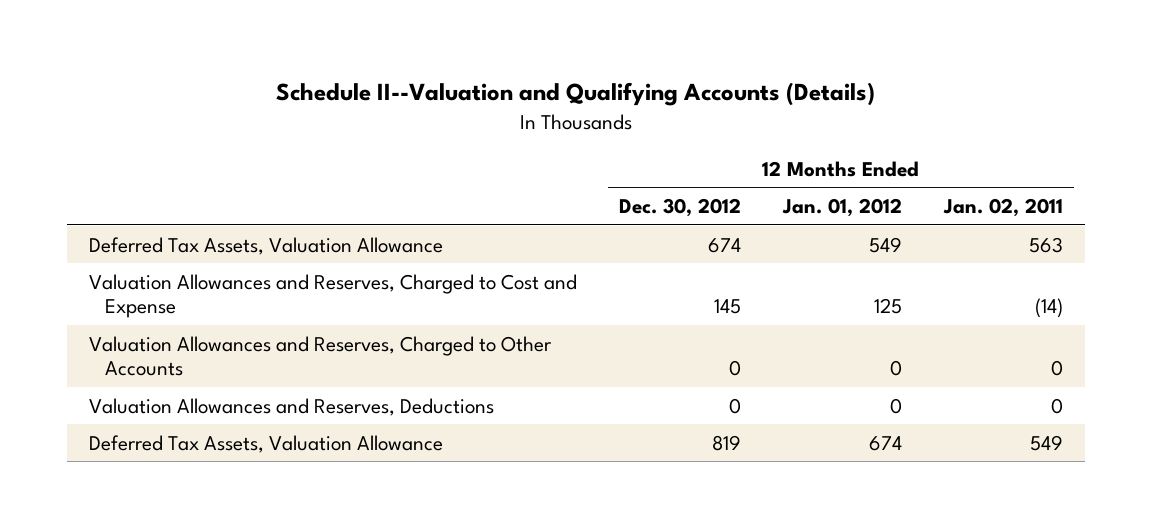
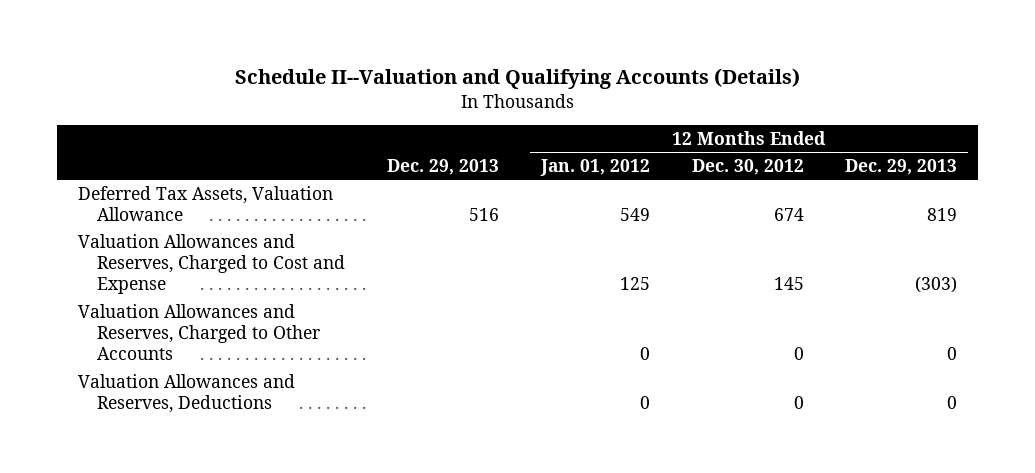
[943,198,1064,218] Jan. 02, 2011 -> none
none -> [386,159,499,176] Dec. 29, 2013
none -> [845,159,958,176] Dec. 29, 2013
[88,434,443,453] Deferred Tax Assets, Valuation Allowance -> none

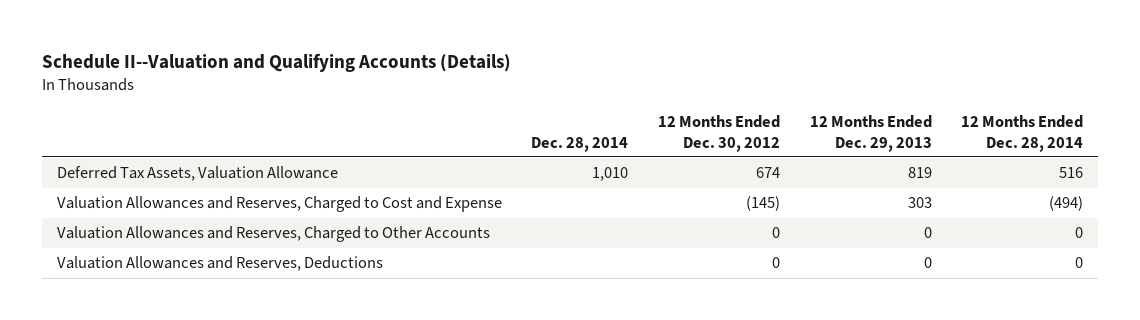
[386,159,499,176] Dec. 29, 2013 -> none
[539,159,650,177] Jan. 01, 2012 -> none
none -> [531,136,629,152] Dec. 28, 2014
none -> [961,114,1084,152] 12 Months Ended Dec. 28, 2014
[773,277,804,291] 145 -> [746,196,781,212] (145)
[915,276,958,294] (303) -> [907,197,932,209] 303

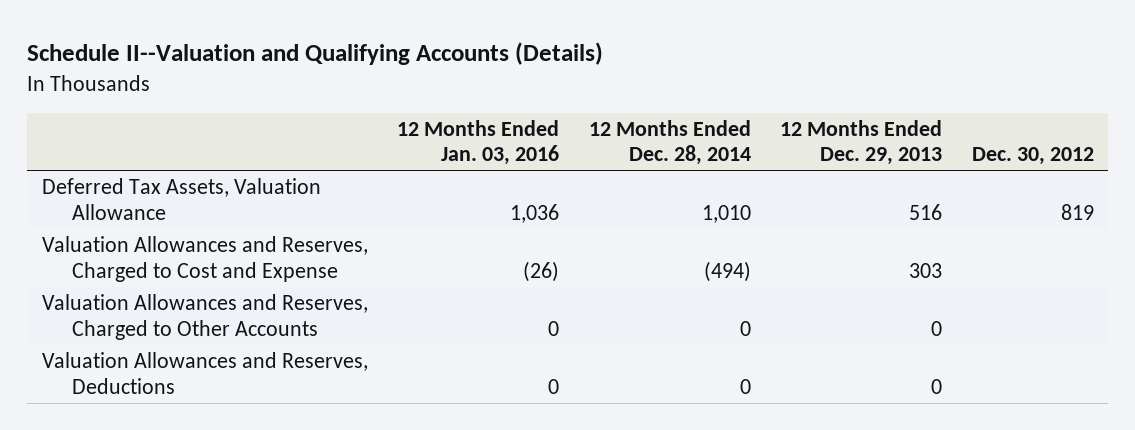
[531,136,629,152] Dec. 28, 2014 -> none
[658,114,781,152] 12 Months Ended Dec. 30, 2012 -> none
none -> [397,119,560,166] 12 Months Ended Jan. 03, 2016
none -> [971,147,1094,166] Dec. 30, 2012
[907,167,932,179] 819 -> [909,203,943,220] 516
[1059,167,1084,179] 516 -> [701,204,751,223] 1,010

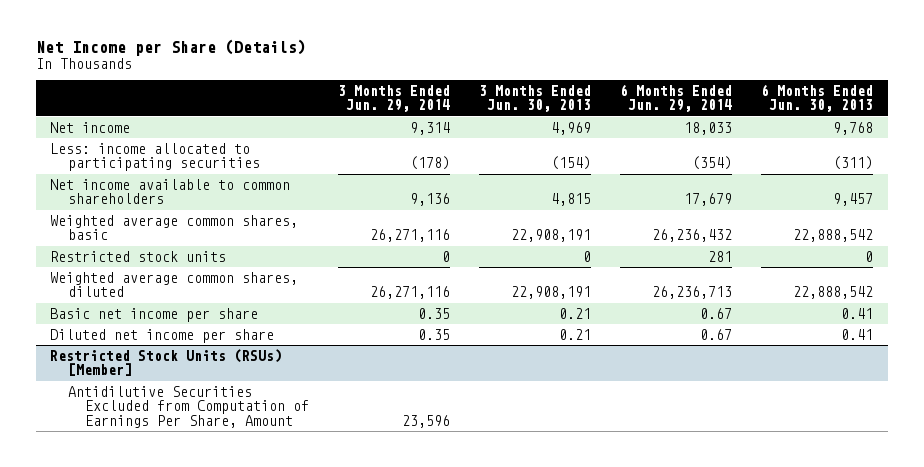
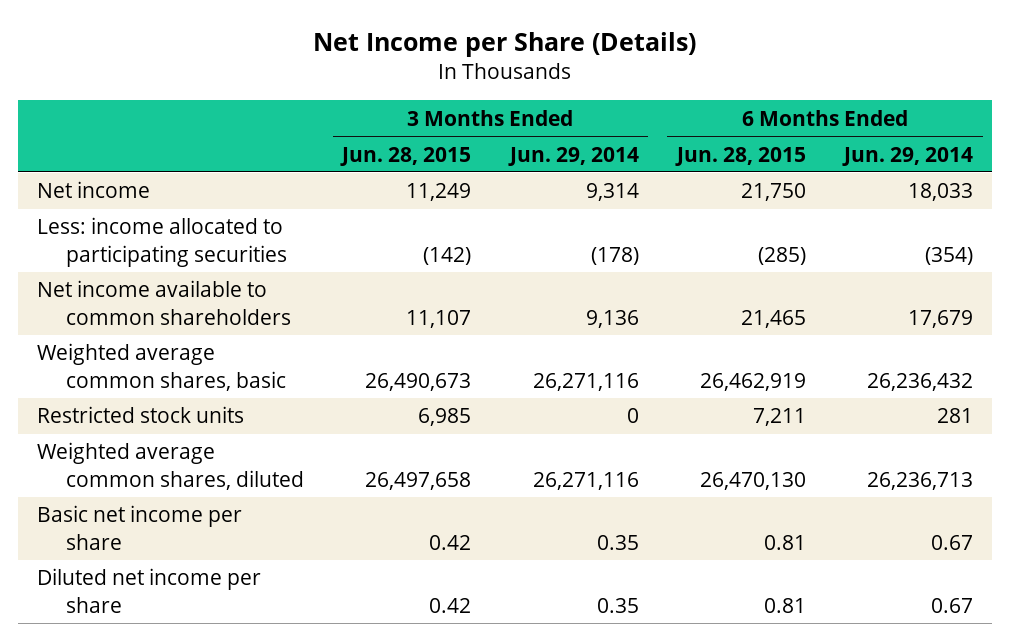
[479,84,592,113] 3 Months Ended Jun. 30, 2013 -> none
[761,83,874,113] 6 Months Ended Jun. 30, 2013 -> none
none -> [340,146,472,166] Jun. 28, 2015
none -> [674,146,806,166] Jun. 28, 2015
[50,348,283,377] Restricted Stock Units (RSUs) [Member] -> none
[67,385,310,428] Antidilutive Securities Excluded from Computation of Earnings Per Share, Amount -> none

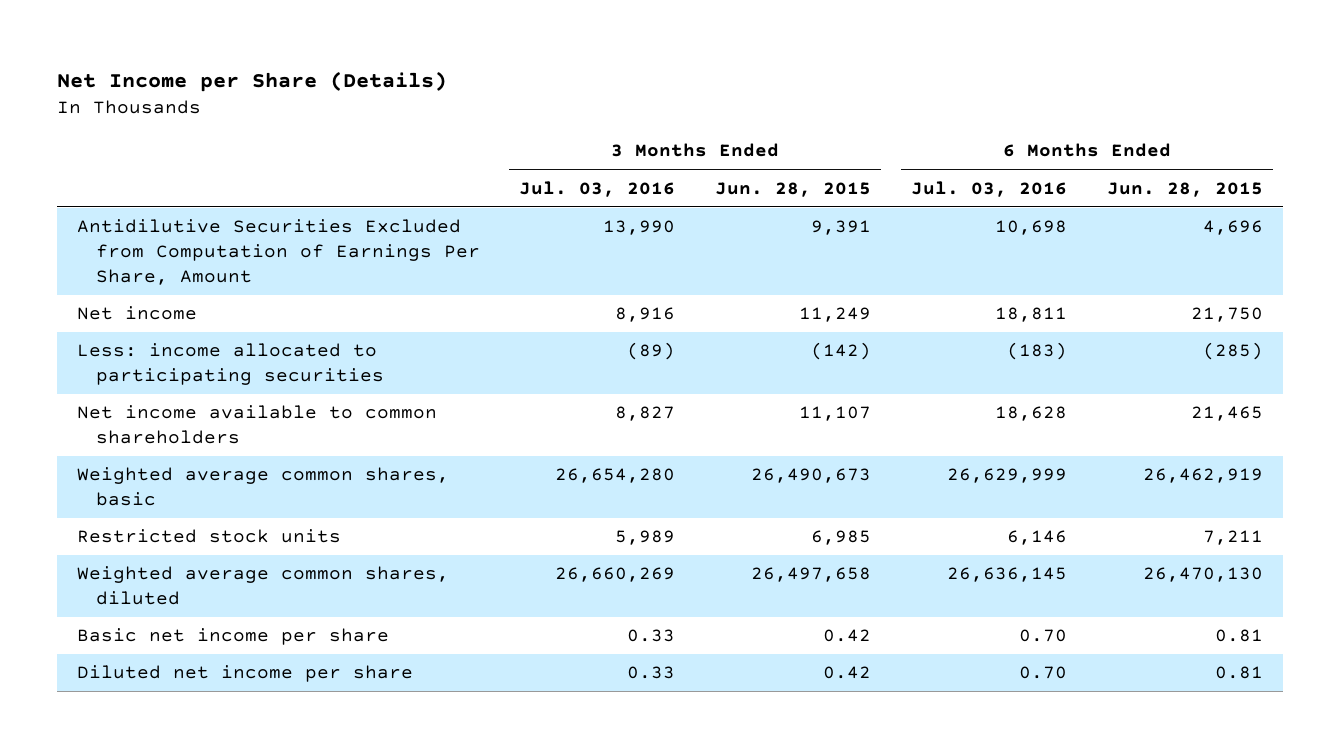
[507,146,639,166] Jun. 29, 2014 -> none
[842,146,974,166] Jun. 29, 2014 -> none
none -> [519,180,676,197] Jul. 03, 2016
none -> [911,180,1068,197] Jul. 03, 2016
none -> [76,219,480,286] Antidilutive Securities Excluded from Computation of Earnings Per Share, Amount

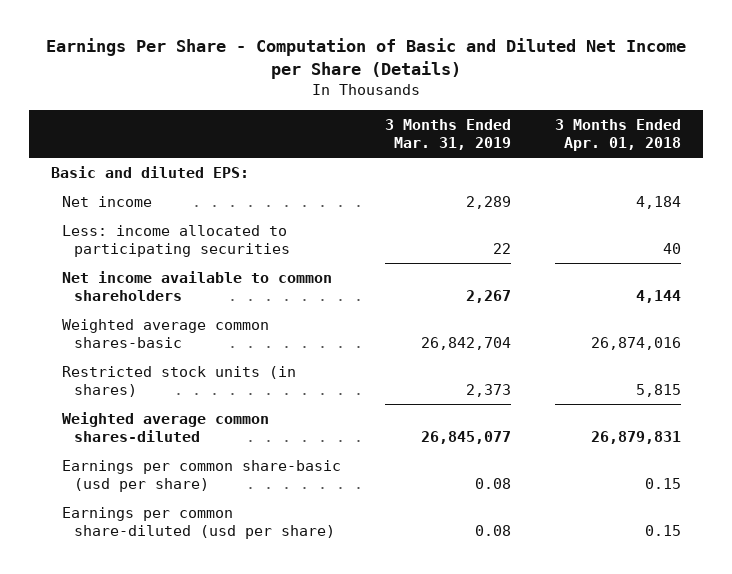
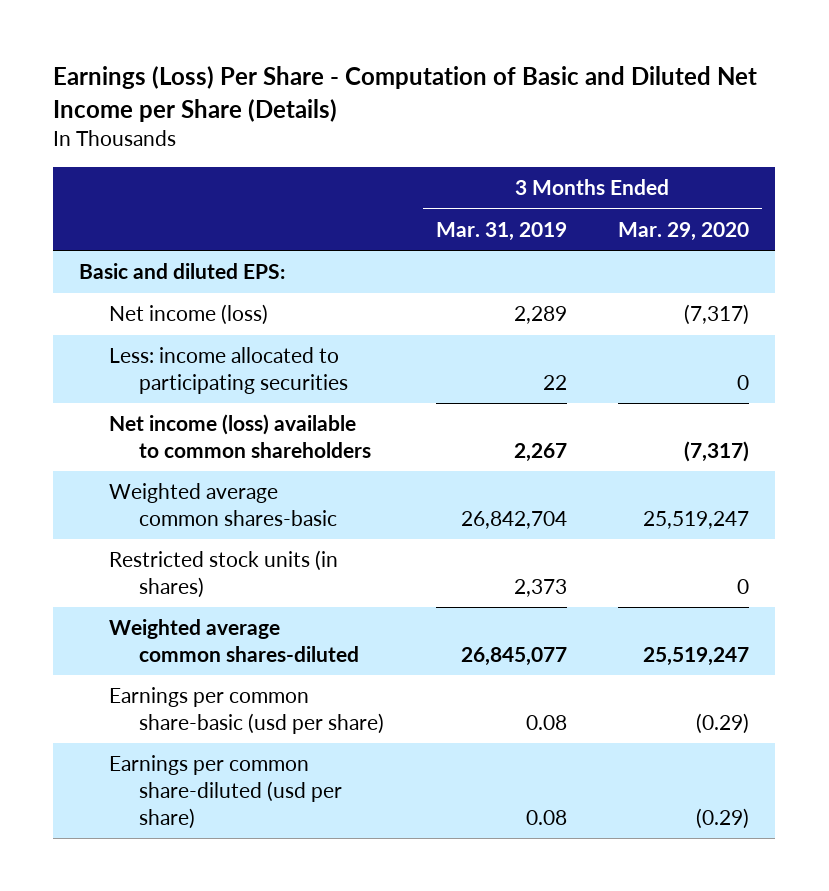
[45,37,686,79] Earnings Per Share - Computation of Basic and Diluted Net Income per Share (Details) -> [53,66,758,122] Earnings (Loss) Per Share - Computation of Basic and Diluted Net Income per Share (Details)
[554,118,681,151] 3 Months Ended Apr. 01, 2018 -> none
none -> [618,221,750,241] Mar. 29, 2020
[62,196,153,208] Net income -> [108,304,268,326] Net income (loss)
[62,271,333,301] Net income available to common shareholders -> [108,414,371,459] Net income (loss) available to common shareholders

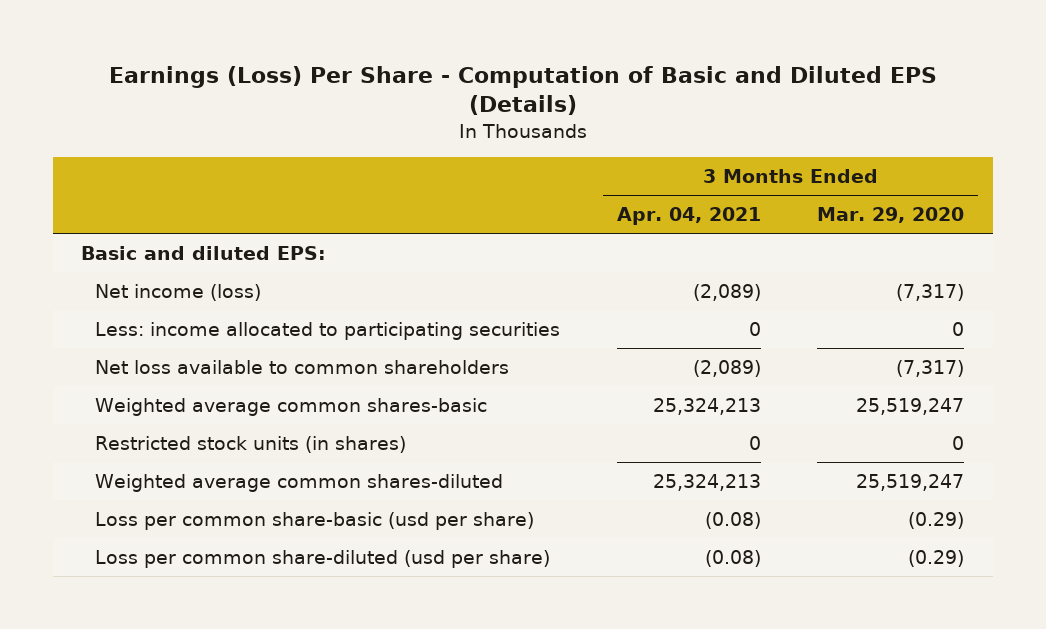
[53,66,758,122] Earnings (Loss) Per Share - Computation of Basic and Diluted Net Income per Share (Details) -> [108,65,937,116] Earnings (Loss) Per Share - Computation of Basic and Diluted EPS (Details)
[435,221,567,241] Mar. 31, 2019 -> none
none -> [616,207,761,226] Apr. 04, 2021
[108,414,371,459] Net income (loss) available to common shareholders -> [95,360,510,375] Net loss available to common shareholders
[108,687,384,735] Earnings per common share-basic (usd per share) -> [95,512,535,531] Loss per common share-basic (usd per share)
[108,755,342,829] Earnings per common share-diluted (usd per share) -> [95,550,551,569] Loss per common share-diluted (usd per share)

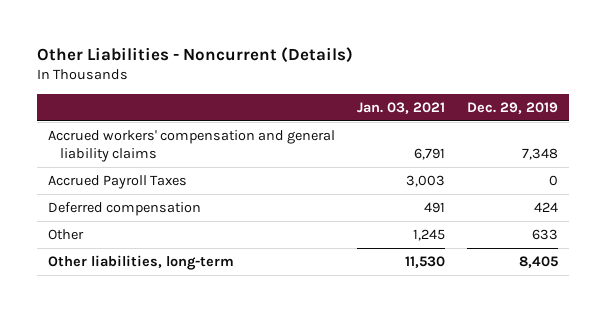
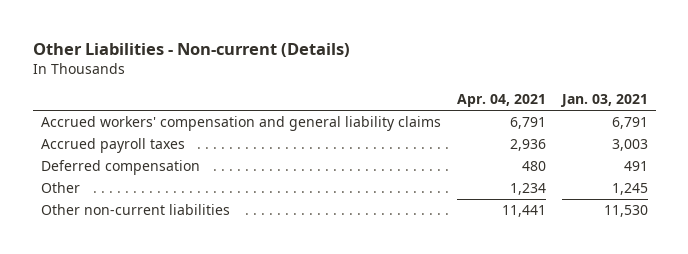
[36,46,353,63] Other Liabilities - Noncurrent (Details) -> [32,42,350,57] Other Liabilities - Non-current (Details)
[466,101,558,114] Dec. 29, 2019 -> none
none -> [456,94,546,108] Apr. 04, 2021
[47,175,187,190] Accrued Payroll Taxes -> [40,138,185,154] Accrued payroll taxes
[47,255,234,271] Other liabilities, long-term -> [40,204,230,216] Other non-current liabilities

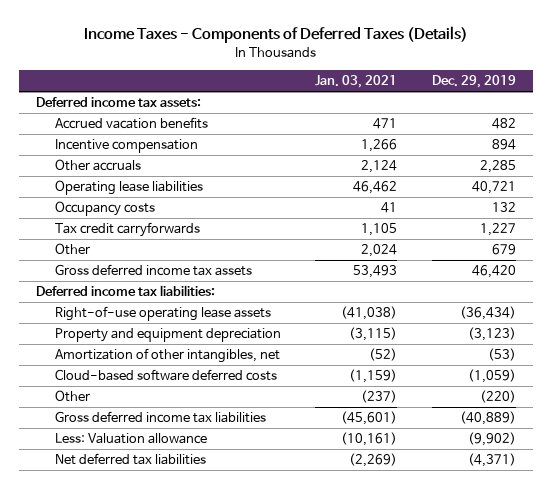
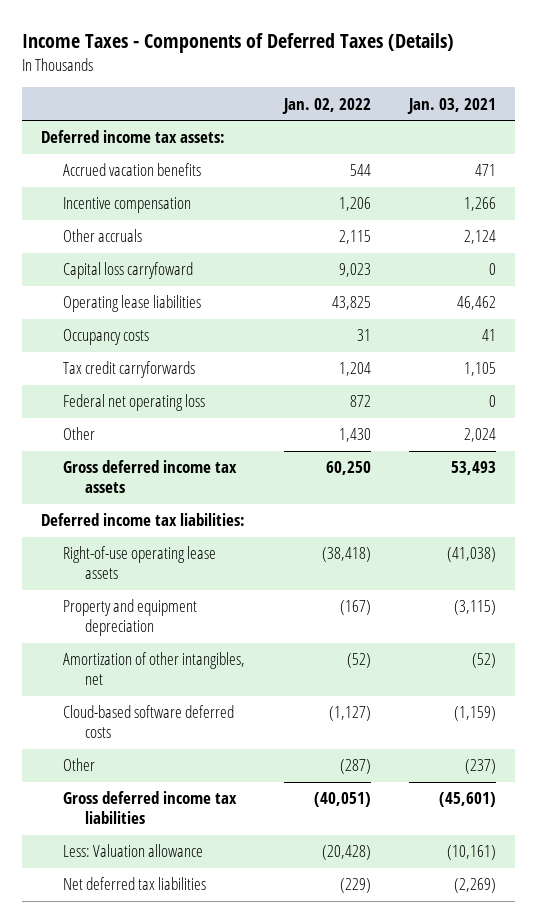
[431,75,516,89] Dec. 29, 2019 -> none
none -> [281,97,371,114] Jan. 02, 2022
none -> [63,262,194,280] Capital loss carryfoward
none -> [63,394,206,412] Federal net operating loss

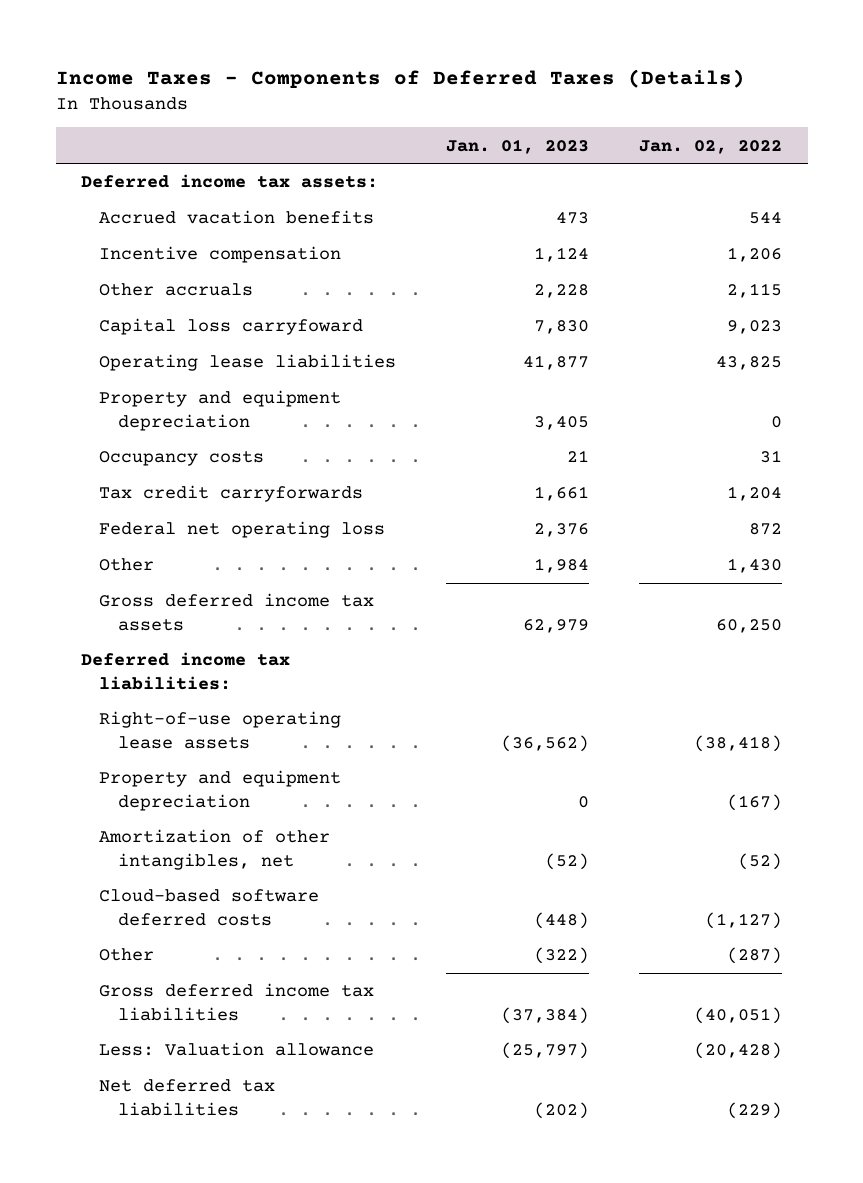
[407,97,497,114] Jan. 03, 2021 -> none
none -> [446,138,590,154] Jan. 01, 2023
none -> [99,390,342,431] Property and equipment depreciation

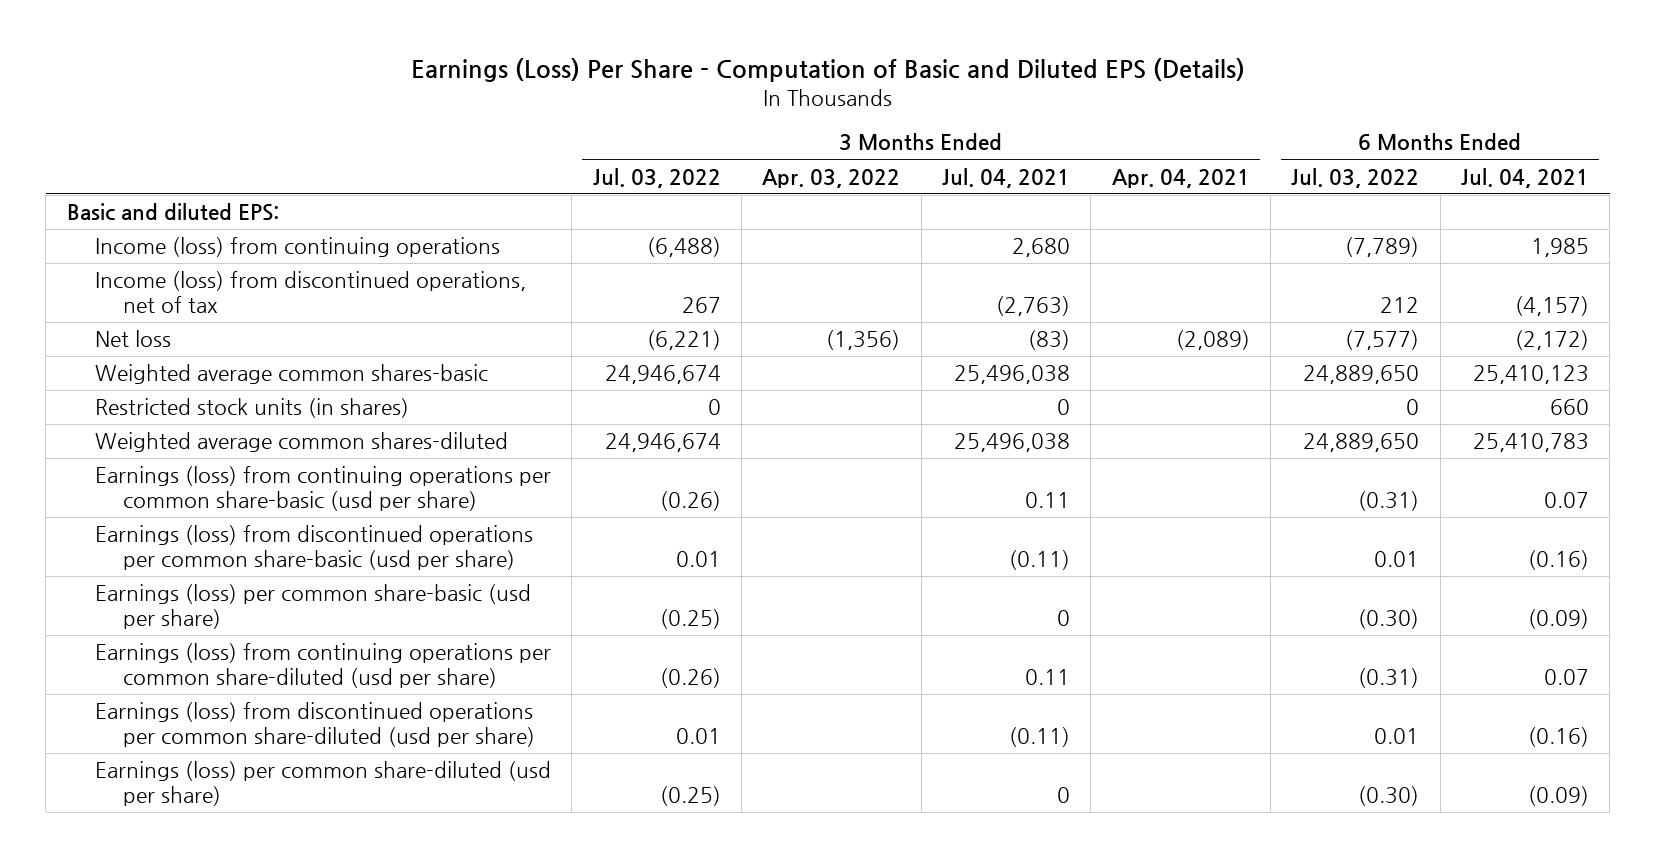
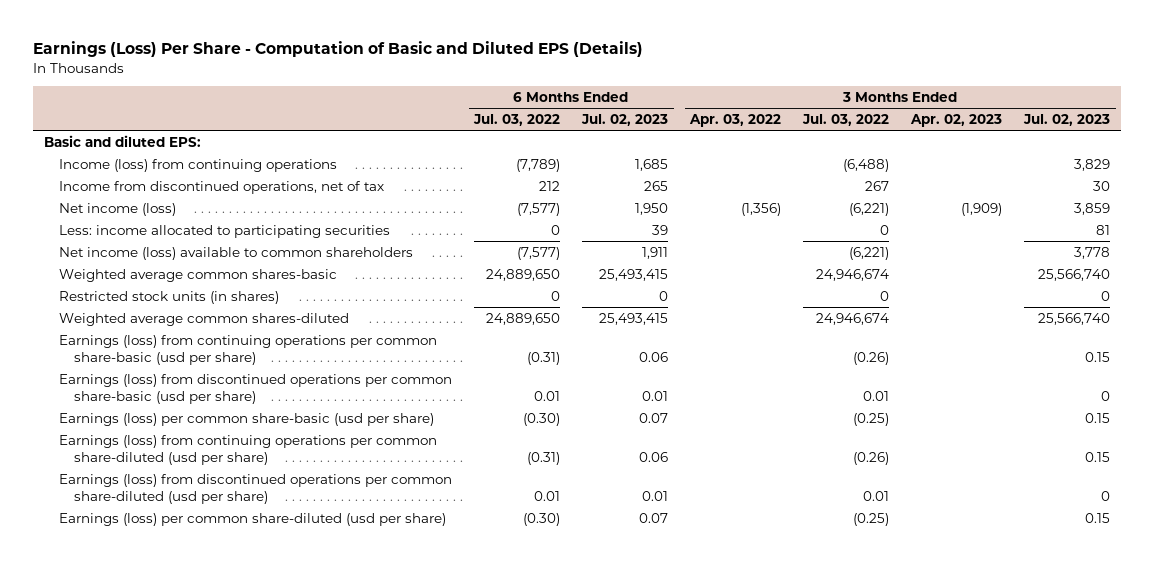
[941,167,1070,188] Jul. 04, 2021 -> none
[1111,168,1250,188] Apr. 04, 2021 -> none
[1460,167,1589,188] Jul. 04, 2021 -> none
none -> [581,114,669,127] Jul. 02, 2023
none -> [910,114,1003,128] Apr. 02, 2023
none -> [1023,114,1111,127] Jul. 02, 2023
[95,271,527,314] Income (loss) from discontinued operations, net of tax -> [59,180,385,194] Income from discontinued operations, net of tax
[95,330,172,348] Net loss -> [59,202,177,216] Net income (loss)
none -> [59,224,391,238] Less: income allocated to participating securities
none -> [59,246,414,260] Net income (loss) available to common shareholders

